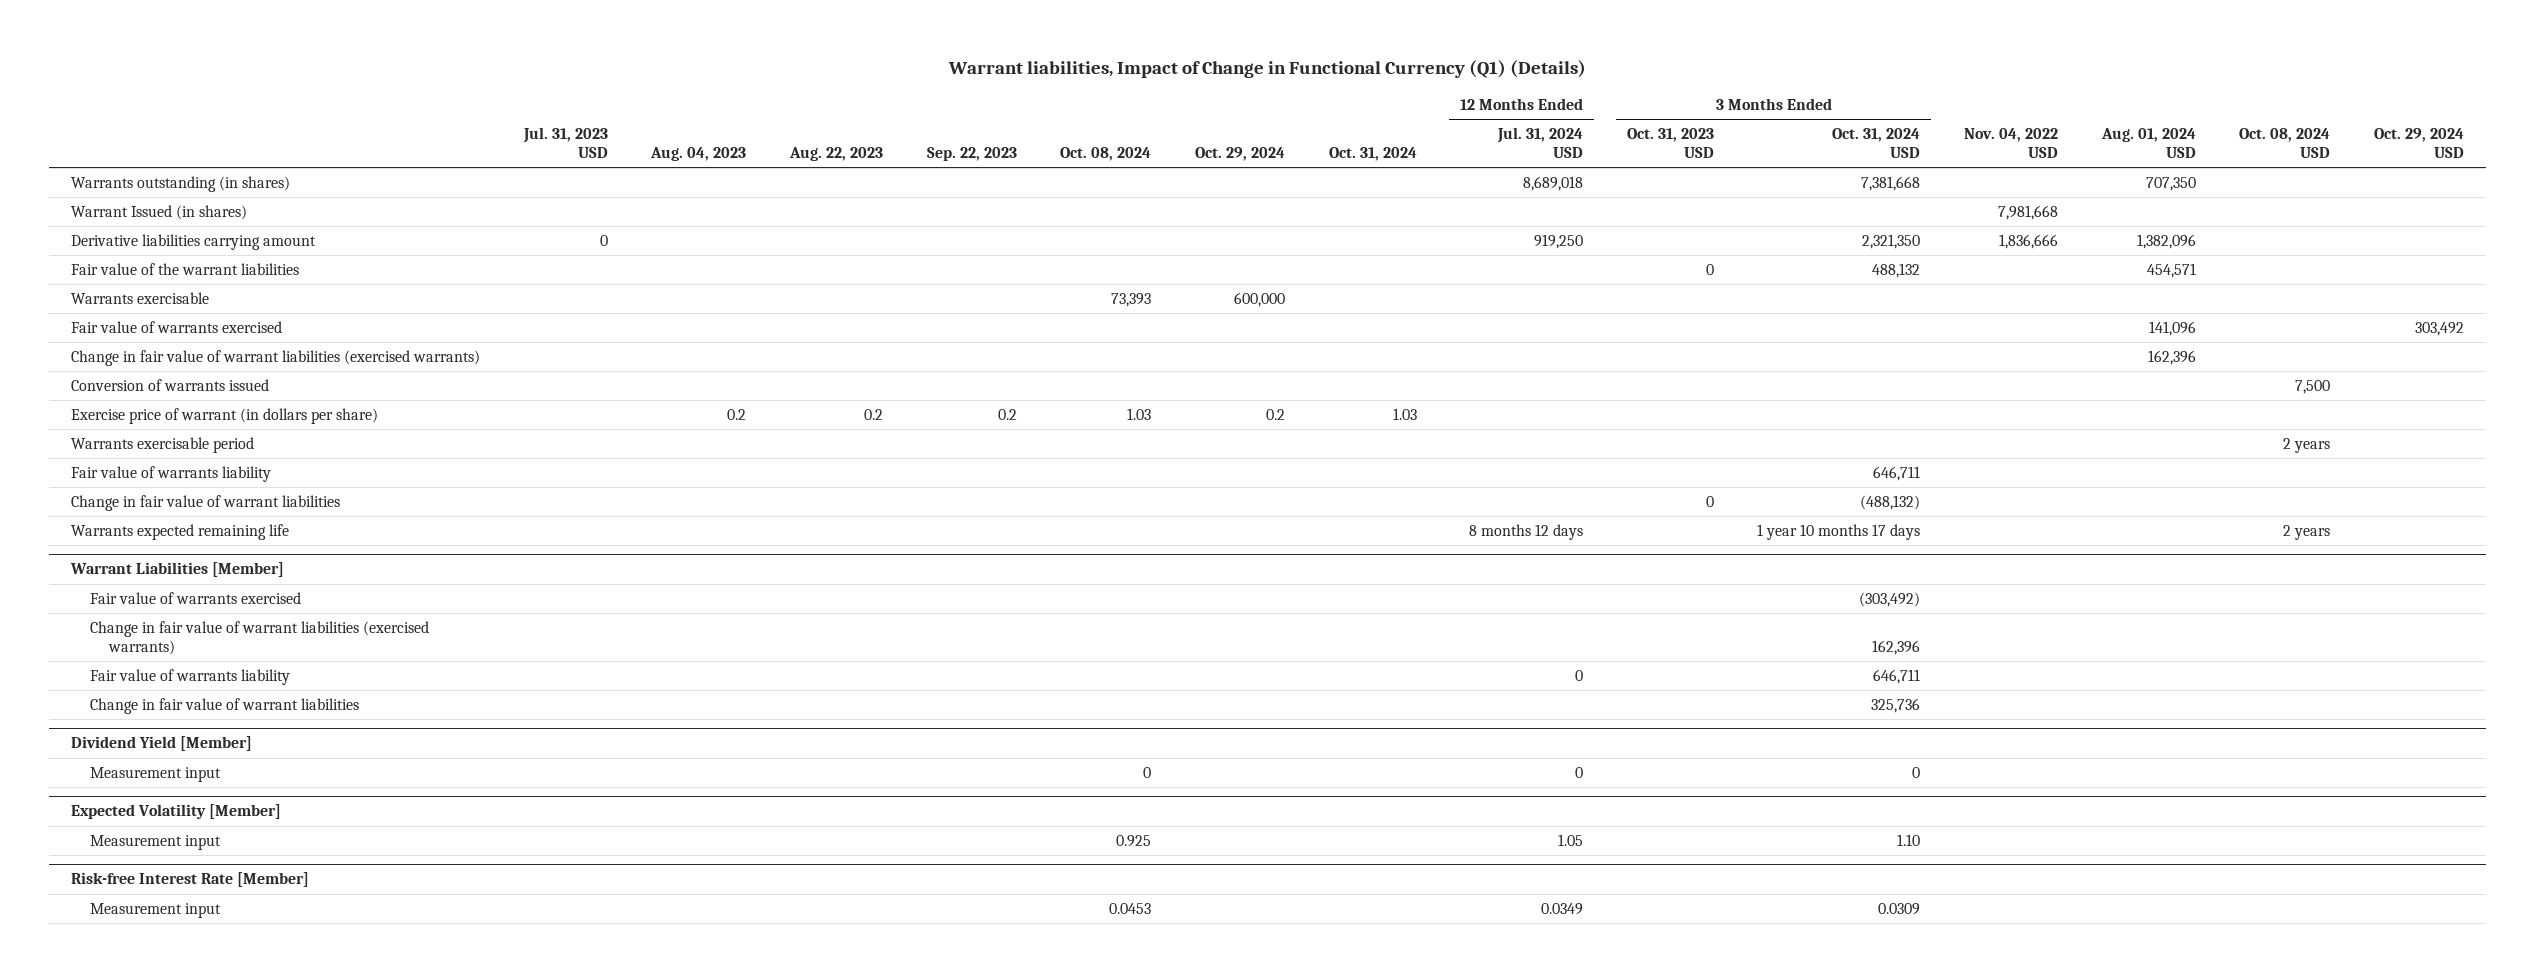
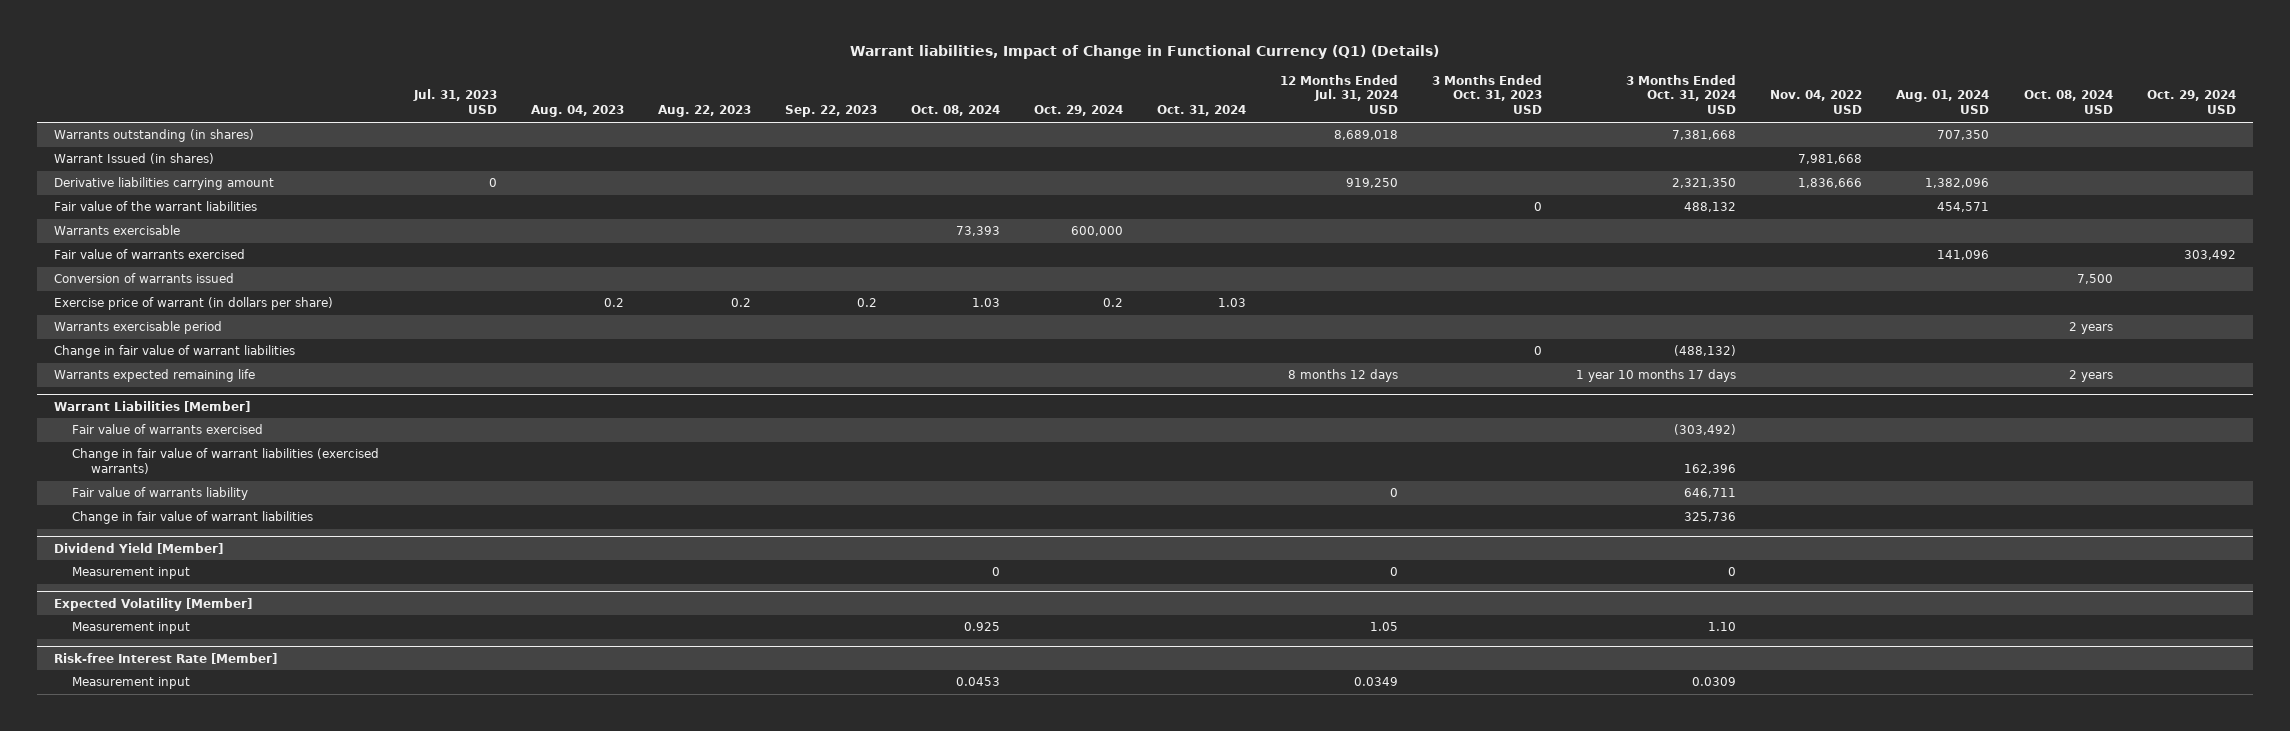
[70,350,480,367] Change in fair value of warrant liabilities (exercised warrants) -> none
[70,466,271,483] Fair value of warrants liability -> none

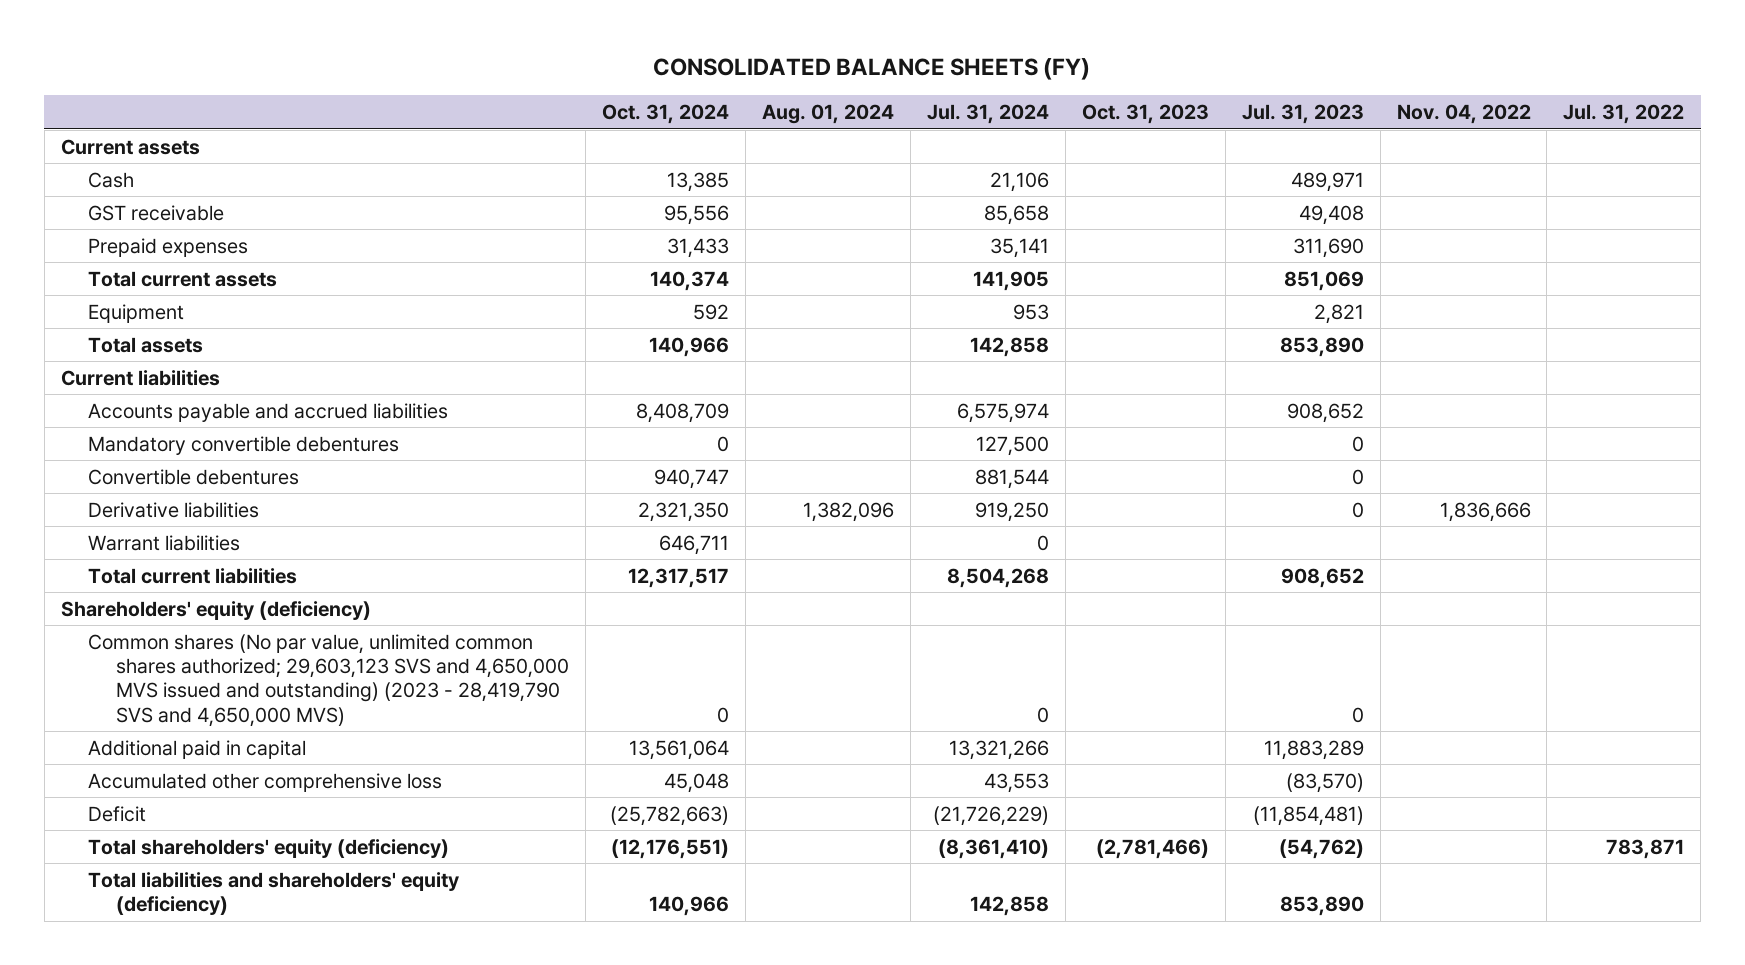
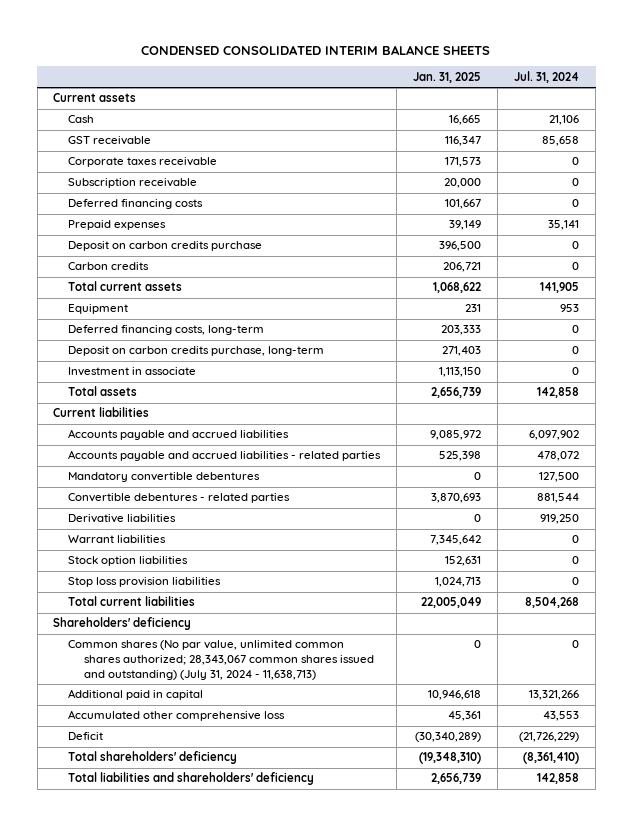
[653,58,1091,81] CONSOLIDATED BALANCE SHEETS (FY) -> [141,44,491,55] CONDENSED CONSOLIDATED INTERIM BALANCE SHEETS
[602,103,730,124] Oct. 31, 2024 -> none
[762,103,895,124] Aug. 01, 2024 -> none
[1081,103,1209,124] Oct. 31, 2023 -> none
[1241,103,1364,124] Jul. 31, 2023 -> none
[1396,103,1531,124] Nov. 04, 2022 -> none
[1563,103,1685,124] Jul. 31, 2022 -> none
none -> [413,71,482,83] Jan. 31, 2025
none -> [68,157,218,168] Corporate taxes receivable
none -> [68,178,198,189] Subscription receivable
none -> [68,199,204,210] Deferred financing costs
none -> [68,241,263,252] Deposit on carbon credits purchase
none -> [68,262,150,271] Carbon credits
none -> [68,325,265,336] Deferred financing costs, long-term
none -> [68,346,325,357] Deposit on carbon credits purchase, long-term
none -> [68,367,197,377] Investment in associate
[956,402,1049,423] 6,575,974 -> [529,430,580,441] 6,097,902
none -> [68,450,382,462] Accounts payable and accrued liabilities - related parties
[88,468,300,485] Convertible debentures -> [68,493,291,504] Convertible debentures - related parties
none -> [68,556,189,567] Stock option liabilities
none -> [68,577,222,588] Stop loss provision liabilities
[60,600,371,620] Shareholders' equity (deficiency) -> [53,617,192,631] Shareholders' deficiency
[88,633,570,727] Common shares (No par value, unlimited common shares authorized; 29,603,123 SVS and 4,650,000 MVS issued and outstanding) (2023 - 28,419,790 SVS and 4,650,000 MVS) -> [68,640,374,680] Common shares (No par value, unlimited common shares authorized; 28,343,067 common shares issued and outstanding) (July 31, 2024 - 11,638,713)
[88,838,450,858] Total shareholders' equity (deficiency) -> [68,751,238,765] Total shareholders' deficiency
[88,871,460,916] Total liabilities and shareholders' equity (deficiency) -> [68,772,315,786] Total liabilities and shareholders' deficiency

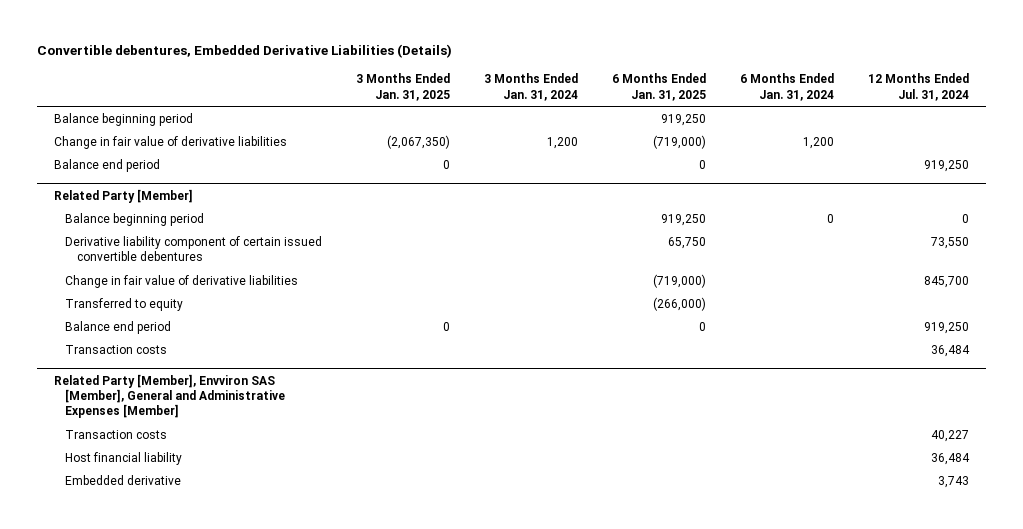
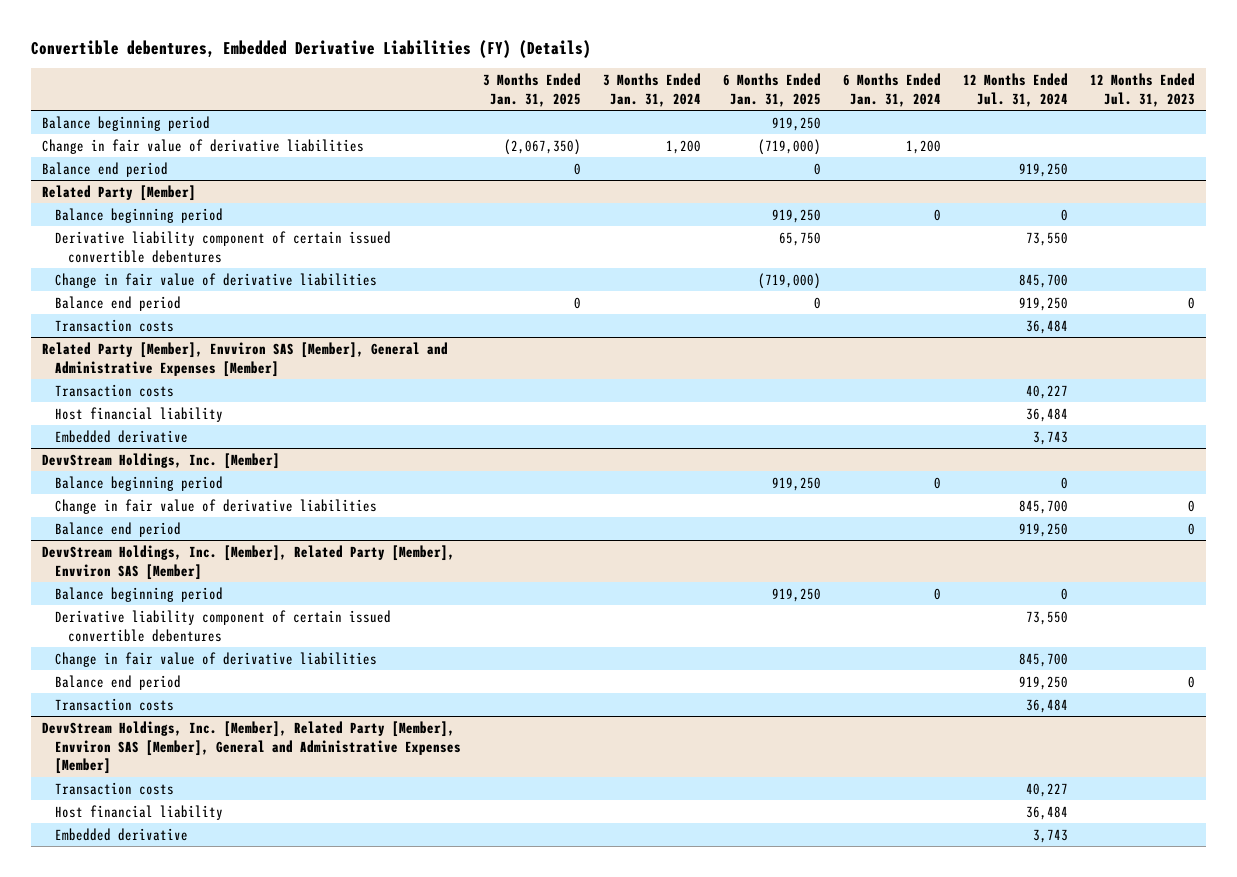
[37,44,453,59] Convertible debentures, Embedded Derivative Liabilities (Details) -> [30,39,591,58] Convertible debentures, Embedded Derivative Liabilities (FY) (Details)
none -> [1090,72,1196,107] 12 Months Ended Jul. 31, 2023
[65,297,184,311] Transferred to equity -> none
none -> [41,452,280,469] DevvStream Holdings, Inc. [Member]
none -> [55,475,224,491] Balance beginning period
none -> [55,498,378,514] Change in fair value of derivative liabilities
none -> [55,521,182,537] Balance end period
none -> [41,544,455,580] DevvStream Holdings, Inc. [Member], Related Party [Member], Envviron SAS [Member]
none -> [55,586,224,602] Balance beginning period
none -> [55,609,392,642] Derivative liability component of certain issued convertible debentures
none -> [55,651,378,667] Change in fair value of derivative liabilities
none -> [55,674,182,690] Balance end period
none -> [55,697,175,711] Transaction costs
none -> [41,720,462,775] DevvStream Holdings, Inc. [Member], Related Party [Member], Envviron SAS [Member], General and Administrative Expenses [Member]
none -> [55,781,175,795] Transaction costs
none -> [55,804,224,820] Host financial liability
none -> [55,827,189,841] Embedded derivative

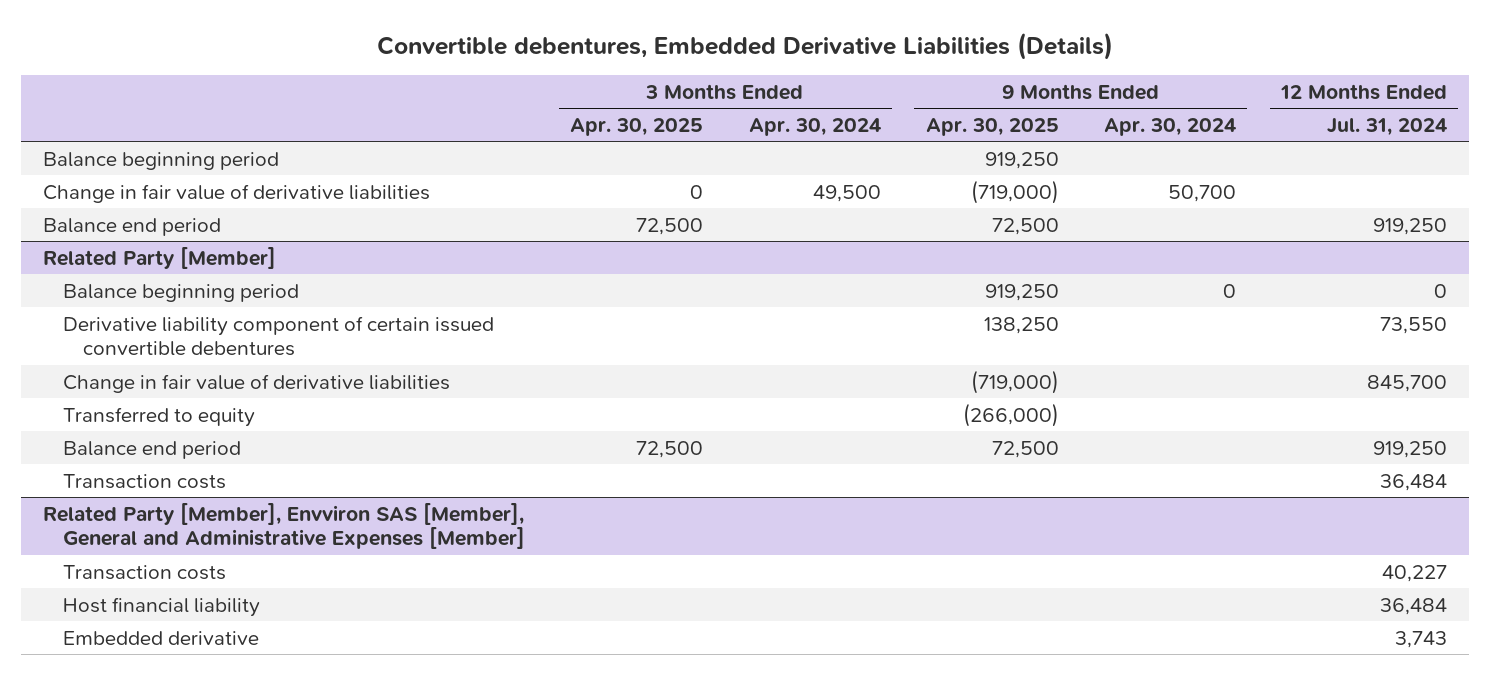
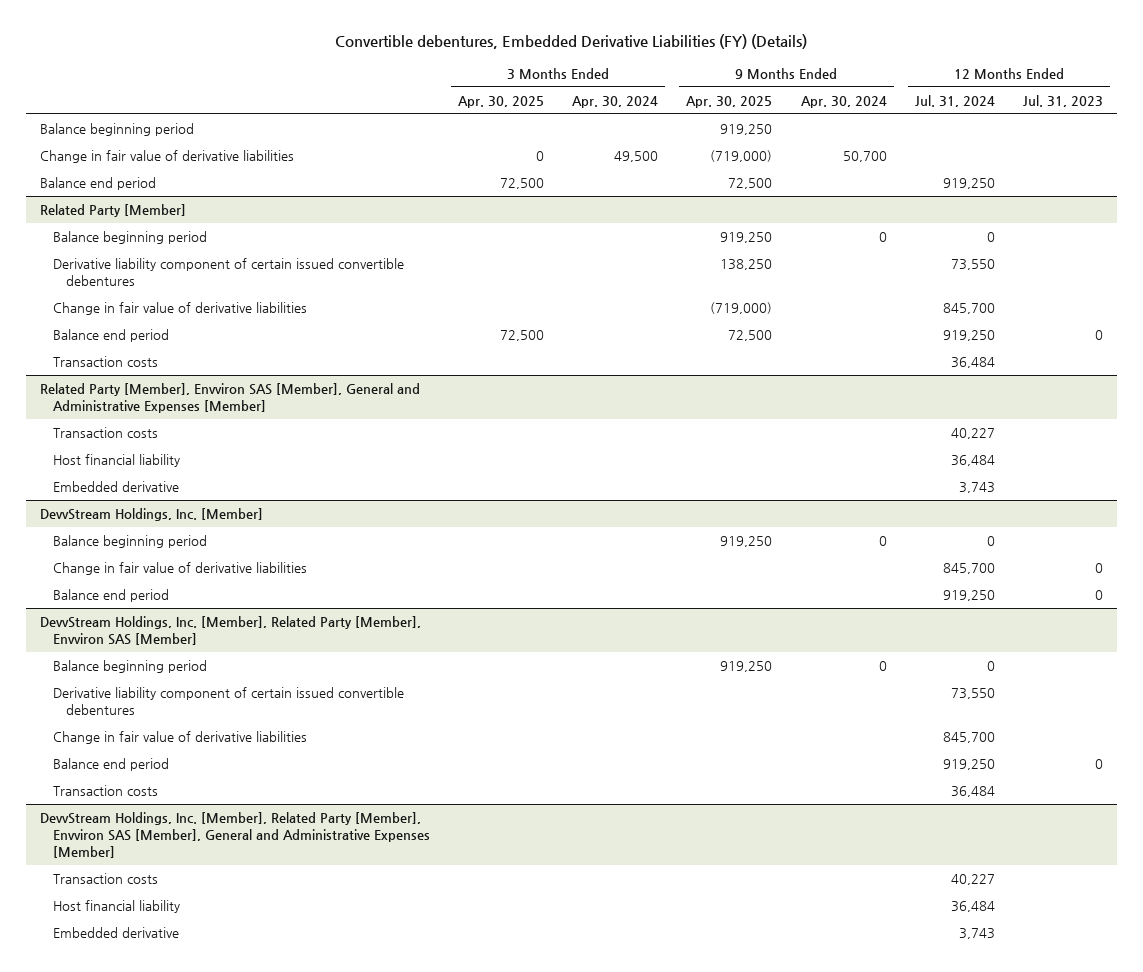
[377,31,1114,60] Convertible debentures, Embedded Derivative Liabilities (Details) -> [335,34,808,50] Convertible debentures, Embedded Derivative Liabilities (FY) (Details)
none -> [1022,94,1103,107] Jul. 31, 2023
[63,406,256,427] Transferred to equity -> none
none -> [40,508,264,522] DevvStream Holdings, Inc. [Member]
none -> [52,535,207,549] Balance beginning period
none -> [52,562,307,576] Change in fair value of derivative liabilities
none -> [52,589,169,603] Balance end period
none -> [40,616,422,645] DevvStream Holdings, Inc. [Member], Related Party [Member], Envviron SAS [Member]
none -> [52,660,207,674] Balance beginning period
none -> [52,687,404,715] Derivative liability component of certain issued convertible debentures
none -> [52,731,307,745] Change in fair value of derivative liabilities
none -> [52,758,169,772] Balance end period
none -> [52,785,158,797] Transaction costs
none -> [40,812,430,858] DevvStream Holdings, Inc. [Member], Related Party [Member], Envviron SAS [Member], General and Administrative Expenses [Member]
none -> [52,873,158,885] Transaction costs
none -> [52,900,180,914] Host financial liability
none -> [52,927,179,939] Embedded derivative

